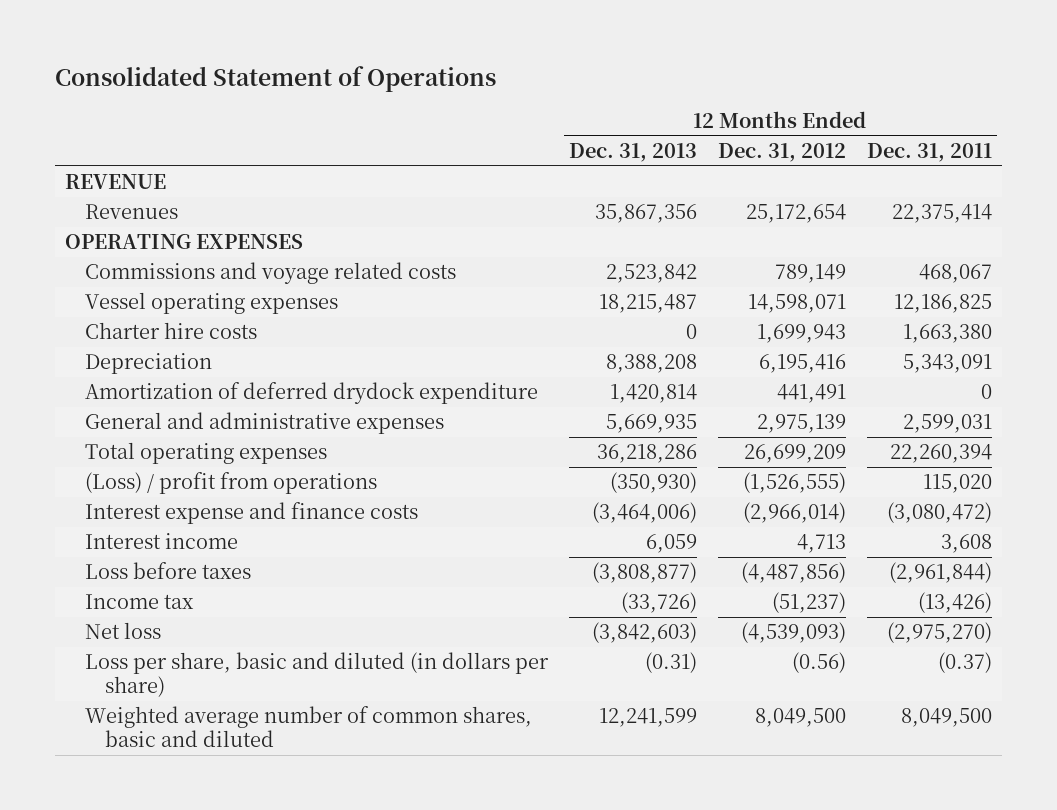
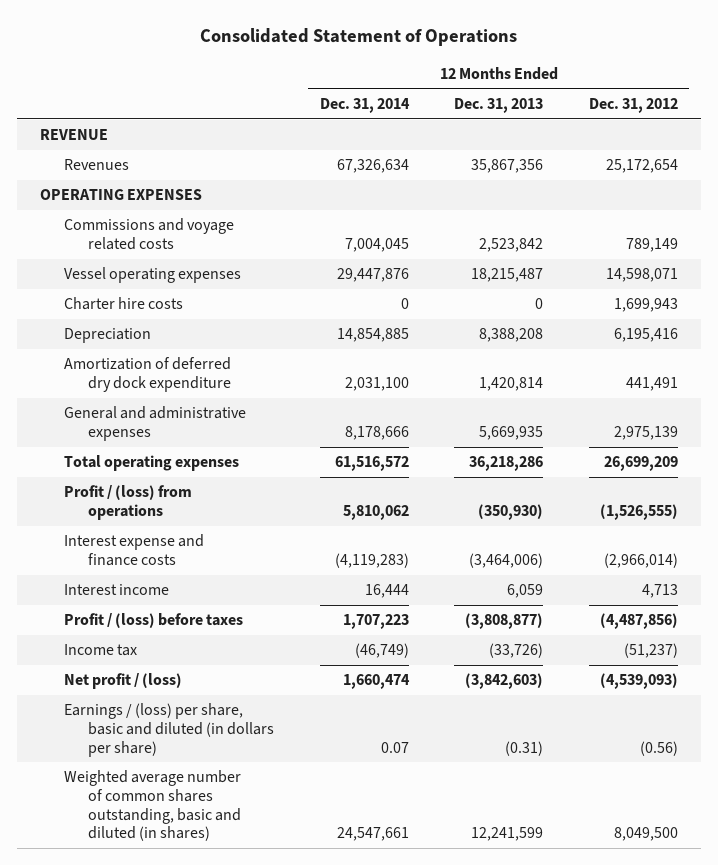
[866,142,992,162] Dec. 31, 2011 -> none
none -> [319,97,410,113] Dec. 31, 2014
[85,382,539,405] Amortization of deferred drydock expenditure -> [63,357,232,393] Amortization of deferred dry dock expenditure
[85,472,378,495] (Loss) / profit from operations -> [63,485,192,521] Profit / (loss) from operations
[85,562,252,580] Loss before taxes -> [63,613,243,629] Profit / (loss) before taxes
[85,622,162,640] Net loss -> [63,673,182,690] Net profit / (loss)
[85,652,550,697] Loss per share, basic and diluted (in dollars per share) -> [63,703,275,757] Earnings / (loss) per share, basic and diluted (in dollars per share)
[85,706,533,747] Weighted average number of common shares, basic and diluted -> [63,770,242,842] Weighted average number of common shares outstanding, basic and diluted (in shares)

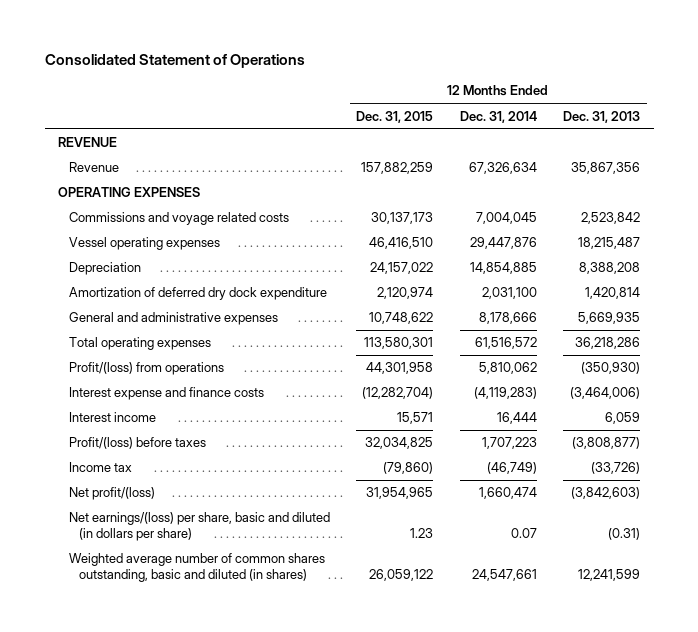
[588,97,678,113] Dec. 31, 2012 -> none
none -> [356,110,434,123] Dec. 31, 2015
[63,159,129,171] Revenues -> [68,162,119,173] Revenue
[63,297,183,311] Charter hire costs -> none
[63,485,192,521] Profit / (loss) from operations -> [68,362,224,376] Profit/(loss) from operations
[63,613,243,629] Profit / (loss) before taxes -> [68,437,206,450] Profit/(loss) before taxes
[63,673,182,690] Net profit / (loss) -> [68,487,155,501] Net profit/(loss)
[63,703,275,757] Earnings / (loss) per share, basic and diluted (in dollars per share) -> [68,512,330,541] Net earnings/(loss) per share, basic and diluted (in dollars per share)

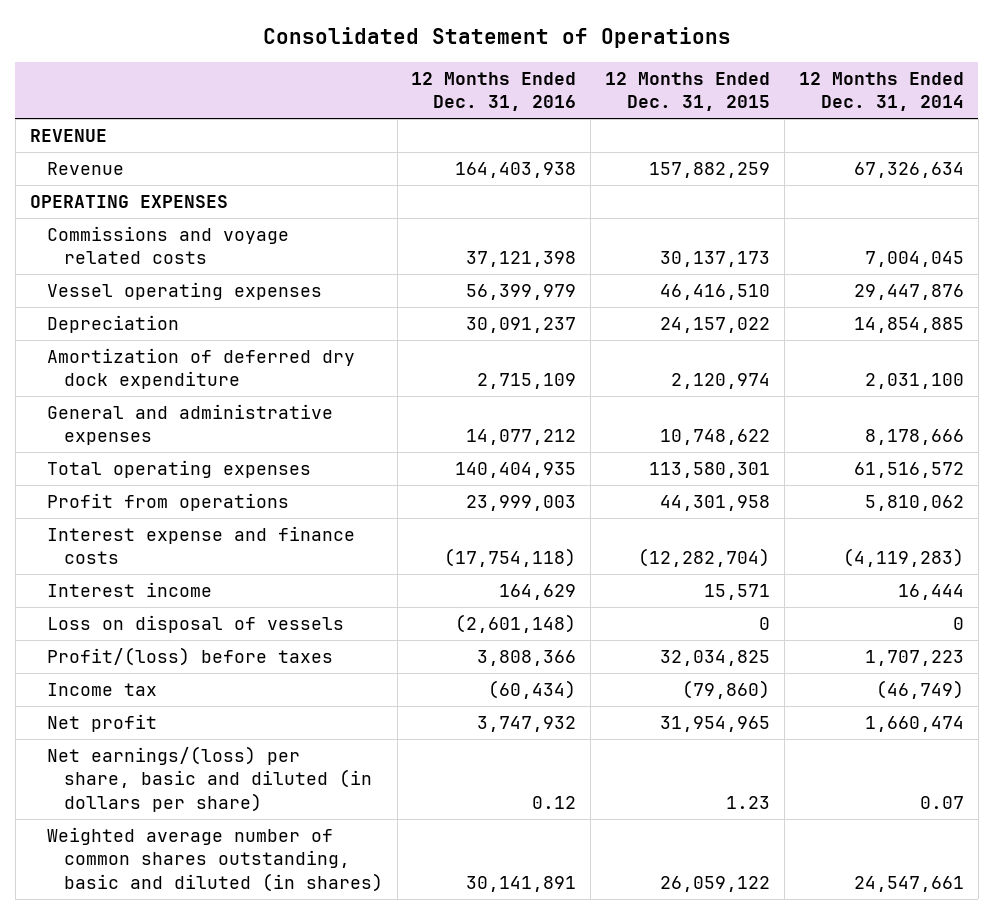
[563,110,641,123] Dec. 31, 2013 -> none
none -> [411,71,577,112] 12 Months Ended Dec. 31, 2016
[68,362,224,376] Profit/(loss) from operations -> [46,493,289,512] Profit from operations
none -> [46,615,344,634] Loss on disposal of vessels
[68,487,155,501] Net profit/(loss) -> [46,714,157,733] Net profit

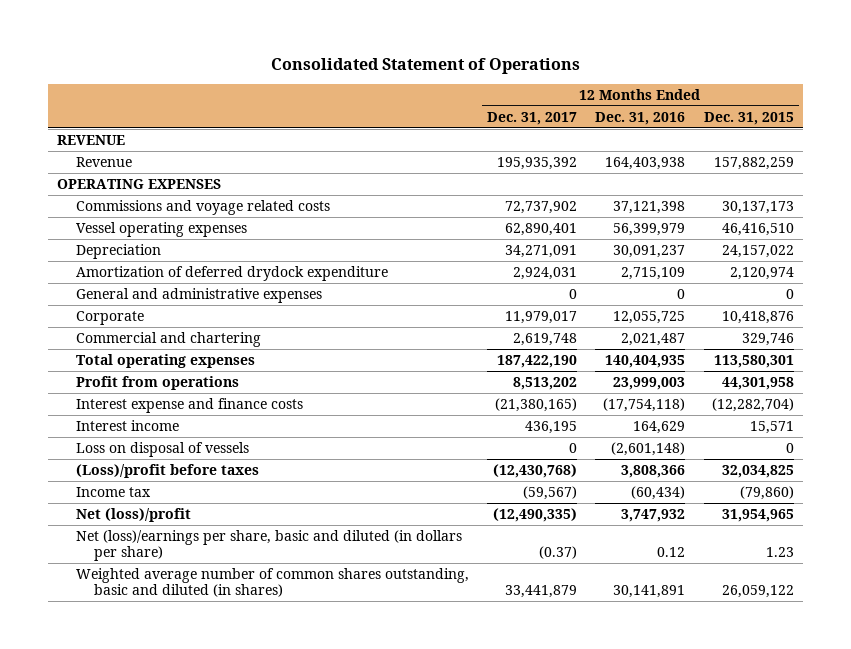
[798,71,964,112] 12 Months Ended Dec. 31, 2014 -> none
none -> [487,111,578,125] Dec. 31, 2017
[46,348,355,390] Amortization of deferred dry dock expenditure -> [75,266,388,282] Amortization of deferred drydock expenditure
[466,429,577,446] 14,077,212 -> [677,289,686,300] 0
[660,429,771,446] 10,748,622 -> [785,289,794,300] 0
none -> [75,311,144,326] Corporate
none -> [75,332,261,348] Commercial and chartering
[46,647,333,667] Profit/(loss) before taxes -> [75,464,259,479] (Loss)/profit before taxes
[46,714,157,733] Net profit -> [75,508,191,523] Net (loss)/profit
[46,746,372,812] Net earnings/(loss) per share, basic and diluted (in dollars per share) -> [75,530,462,562] Net (loss)/earnings per share, basic and diluted (in dollars per share)

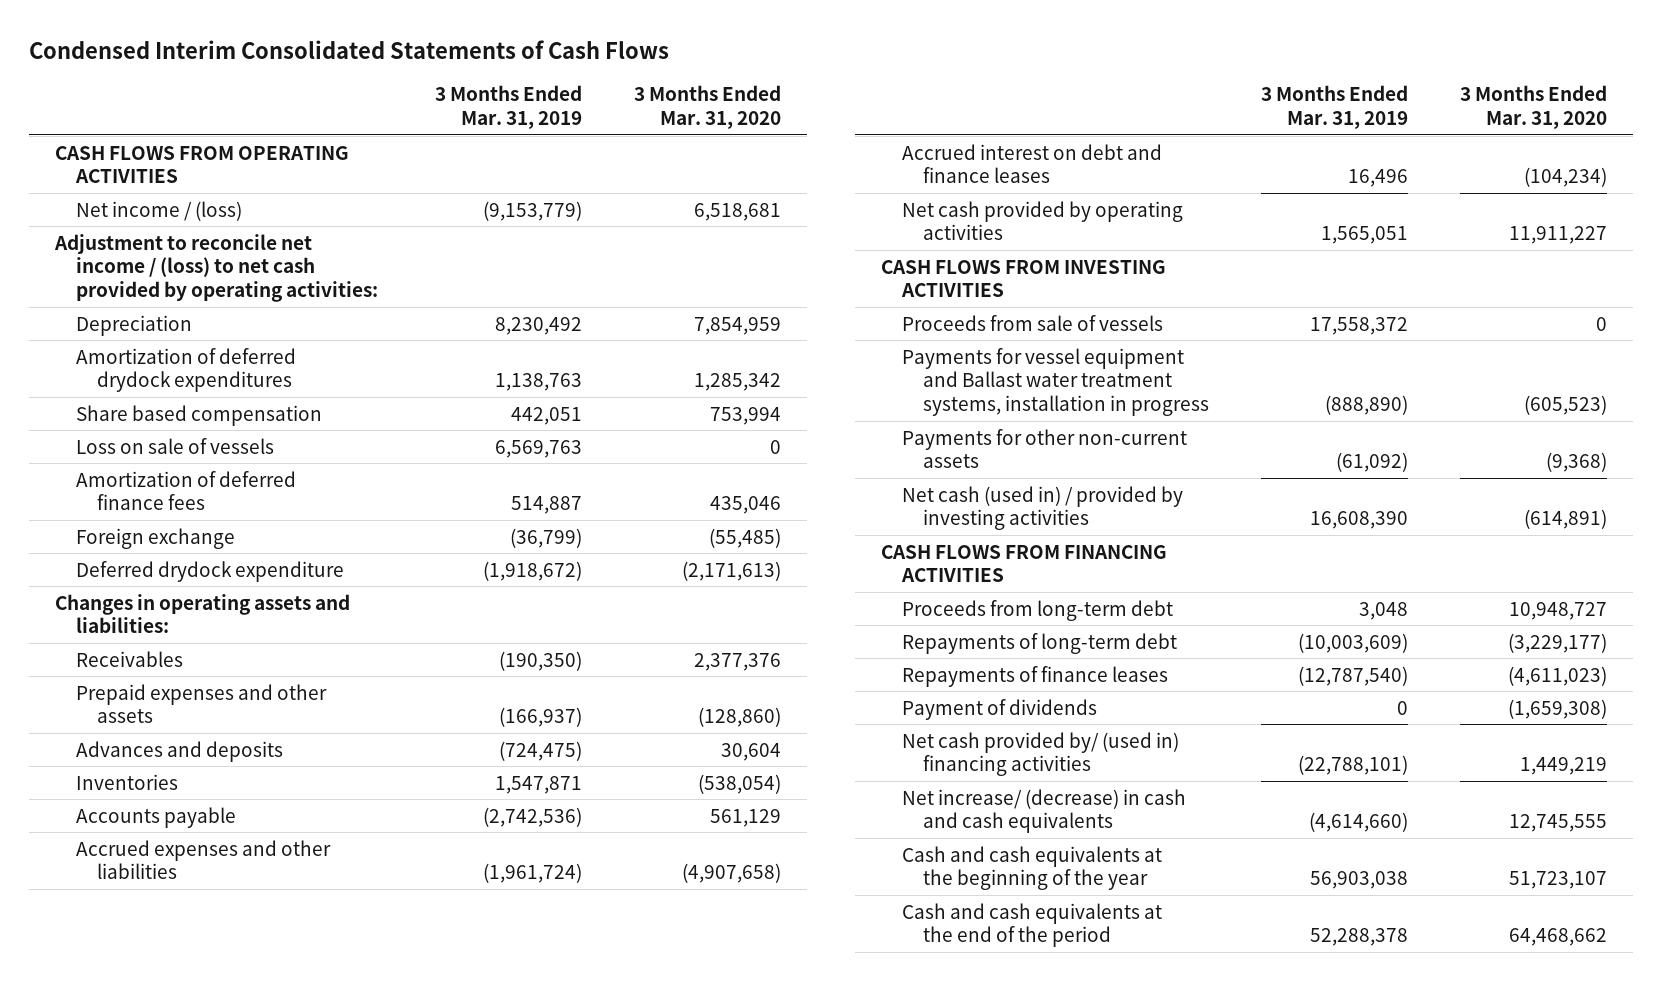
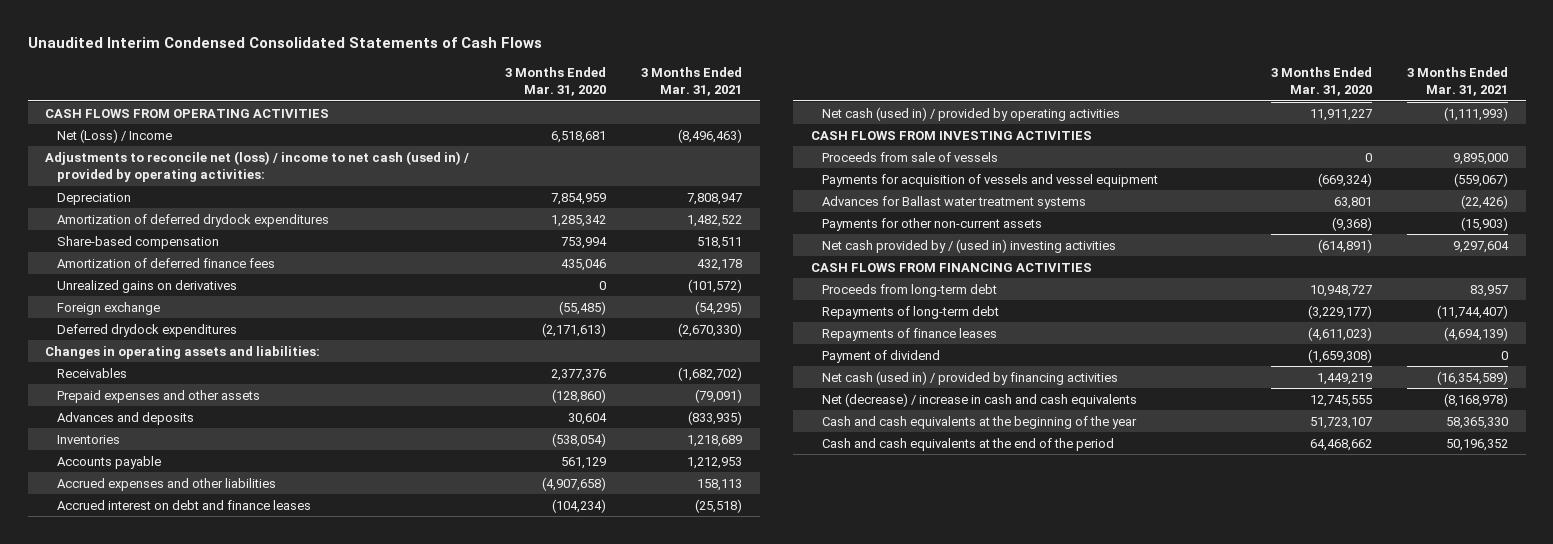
[28,39,669,59] Condensed Interim Consolidated Statements of Cash Flows -> [27,37,542,49] Unaudited Interim Condensed Consolidated Statements of Cash Flows
[434,85,582,130] 3 Months Ended Mar. 31, 2019 -> none
none -> [641,67,743,97] 3 Months Ended Mar. 31, 2021
[75,200,242,221] Net income / (loss) -> [56,128,172,143] Net (Loss) / Income
[53,233,378,303] Adjustment to reconcile net income / (loss) to net cash provided by operating activities: -> [45,150,470,182] Adjustments to reconcile net (loss) / income to net cash (used in) / provided by operating activities:
[75,437,274,454] Loss on sale of vessels -> none
[75,404,322,426] Share based compensation -> [56,235,219,249] Share-based compensation
none -> [56,279,237,293] Unrealized gains on derivatives
[75,560,344,582] Deferred drydock expenditure -> [56,323,237,337] Deferred drydock expenditures
[901,200,1183,241] Net cash provided by operating activities -> [822,106,1121,121] Net cash (used in) / provided by operating activities
[901,347,1210,417] Payments for vessel equipment and Ballast water treatment systems, installation in progress -> [822,173,1159,187] Payments for acquisition of vessels and vessel equipment
[1523,395,1607,416] (605,523) -> [1317,172,1372,187] (669,324)
none -> [822,195,1087,209] Advances for Ballast water treatment systems
[901,485,1183,531] Net cash (used in) / provided by investing activities -> [822,238,1117,253] Net cash provided by / (used in) investing activities
[901,698,1097,720] Payment of dividends -> [822,349,941,363] Payment of dividend
[901,731,1179,777] Net cash provided by/ (used in) financing activities -> [822,370,1119,385] Net cash (used in) / provided by financing activities
[901,788,1186,834] Net increase/ (decrease) in cash and cash equivalents -> [822,392,1138,407] Net (decrease) / increase in cash and cash equivalents

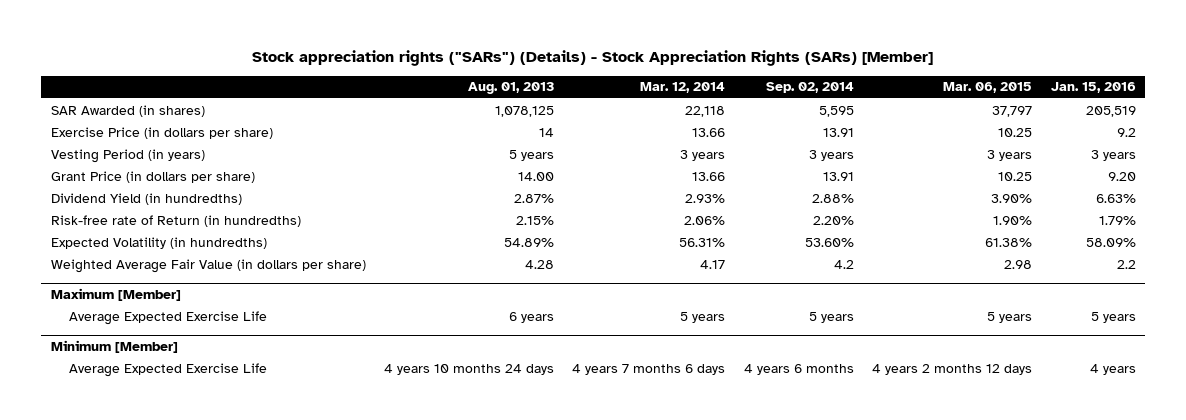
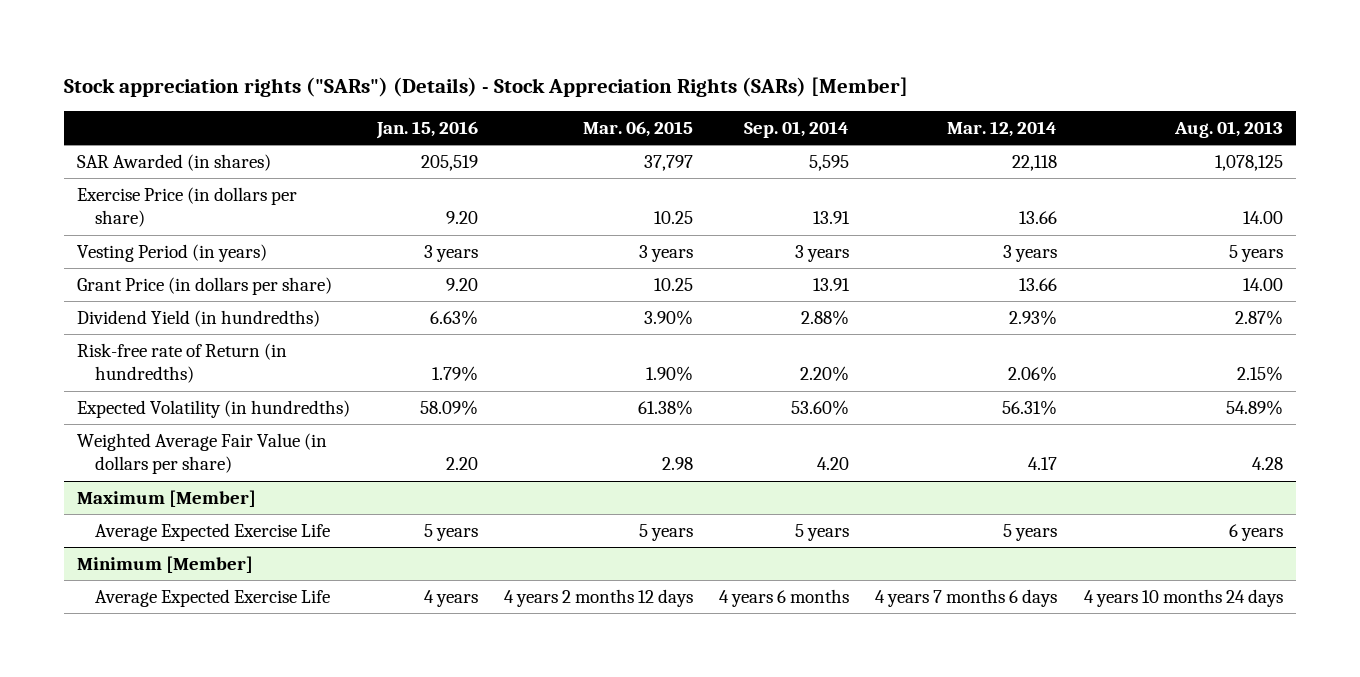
[765,82,854,94] Sep. 02, 2014 -> none
none -> [744,120,850,138] Sep. 01, 2014
[539,127,555,137] 14 -> [1242,211,1283,225] 14.00
[1116,127,1136,137] 9.2 -> [445,211,478,225] 9.20
[1116,259,1136,269] 2.2 -> [445,457,478,471] 2.20

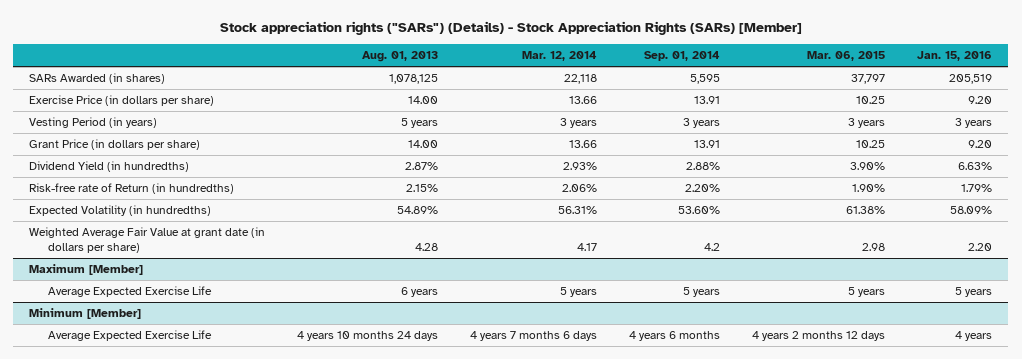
[77,153,272,171] SAR Awarded (in shares) -> [29,73,166,85] SARs Awarded (in shares)
[77,432,328,475] Weighted Average Fair Value (in dollars per share) -> [29,227,266,254] Weighted Average Fair Value at grant date (in dollars per share)
[817,457,850,471] 4.20 -> [704,243,721,252] 4.2

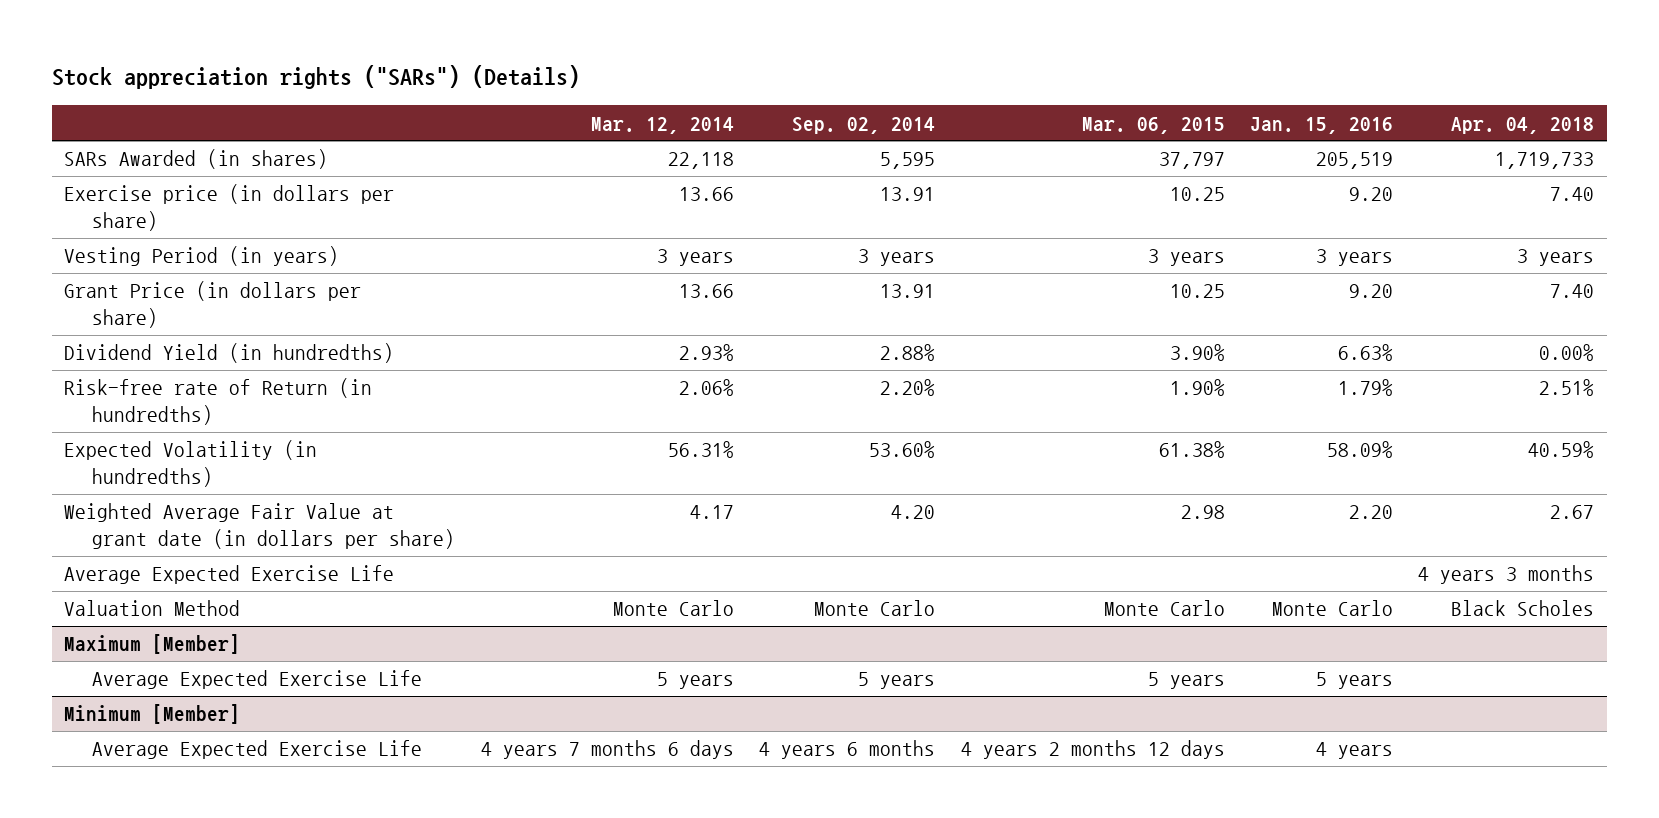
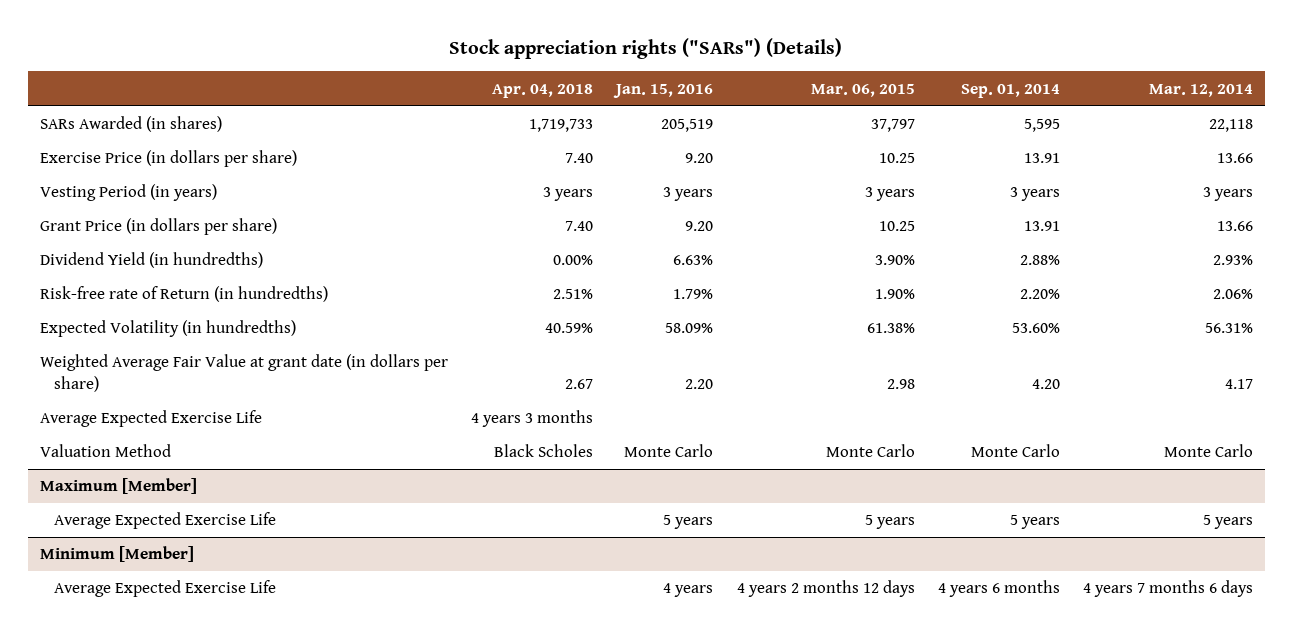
[792,116,936,134] Sep. 02, 2014 -> none
none -> [960,83,1060,98] Sep. 01, 2014
[64,184,395,231] Exercise price (in dollars per share) -> [39,150,297,168] Exercise Price (in dollars per share)

